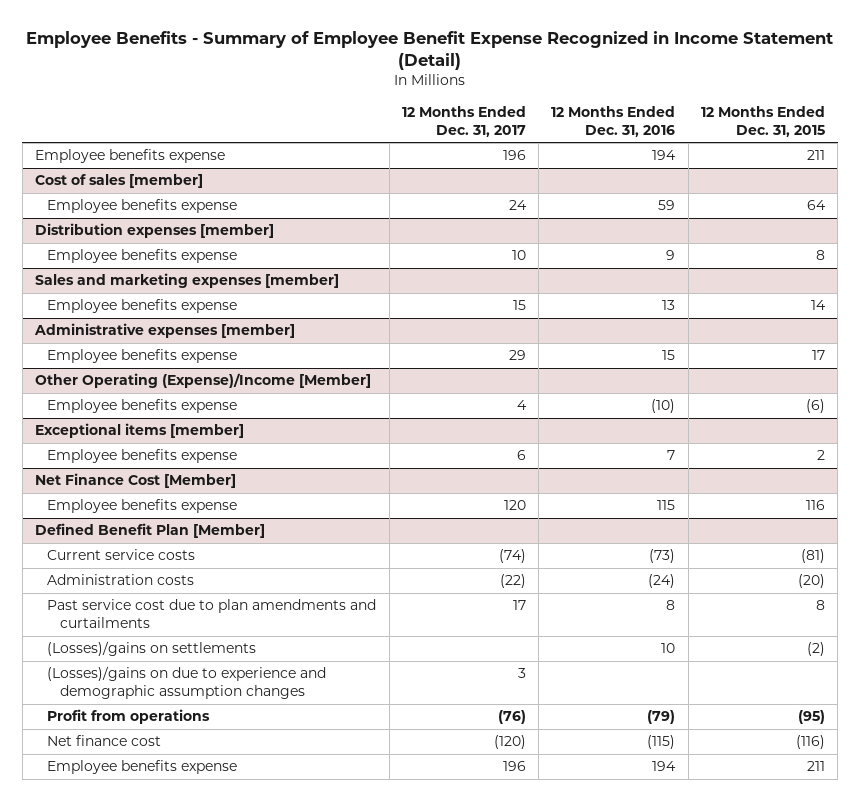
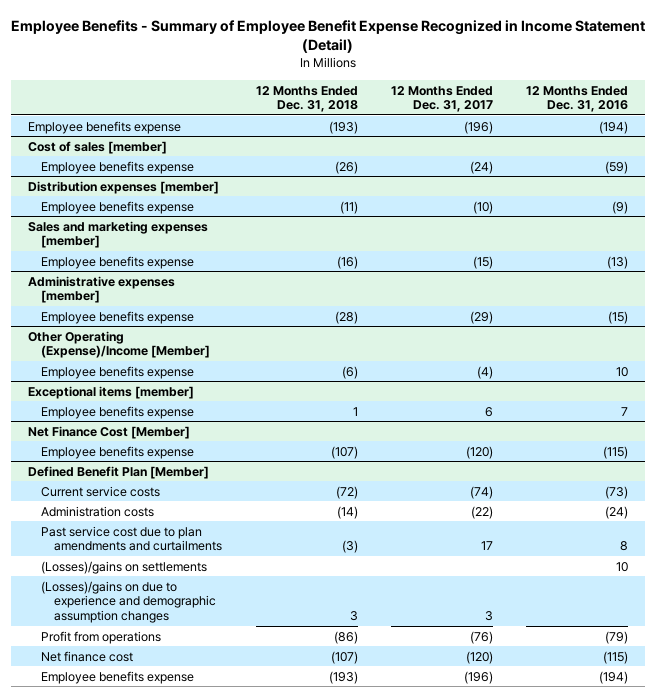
[700,106,825,137] 12 Months Ended Dec. 31, 2015 -> none
none -> [255,85,358,113] 12 Months Ended Dec. 31, 2018
[502,150,526,161] 196 -> [463,120,493,134] (196)
[652,150,677,161] 194 -> [599,120,629,134] (194)
[508,200,527,211] 24 -> [469,160,493,174] (24)
[658,200,676,211] 59 -> [605,160,629,174] (59)
[511,250,526,261] 10 -> [472,200,493,214] (10)
[666,250,676,261] 9 -> [612,200,629,214] (9)
[512,300,526,311] 15 -> [472,255,493,269] (15)
[662,300,676,311] 13 -> [607,255,629,269] (13)
[508,350,526,361] 29 -> [469,310,493,324] (29)
[662,350,676,361] 15 -> [608,310,629,324] (15)
[516,400,527,411] 4 -> [476,365,493,379] (4)
[651,399,676,414] (10) -> [616,366,629,377] 10
[503,500,526,511] 120 -> [465,445,493,459] (120)
[657,500,676,511] 115 -> [603,445,629,459] (115)
[502,761,526,772] 196 -> [463,670,493,684] (196)
[652,761,677,772] 194 -> [599,670,629,684] (194)

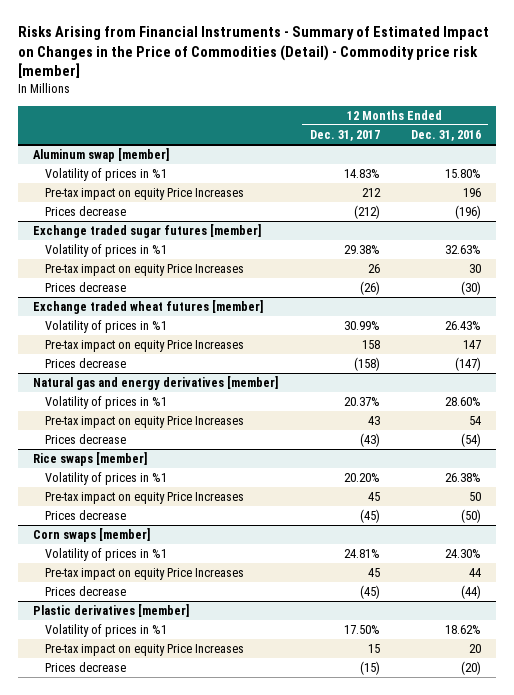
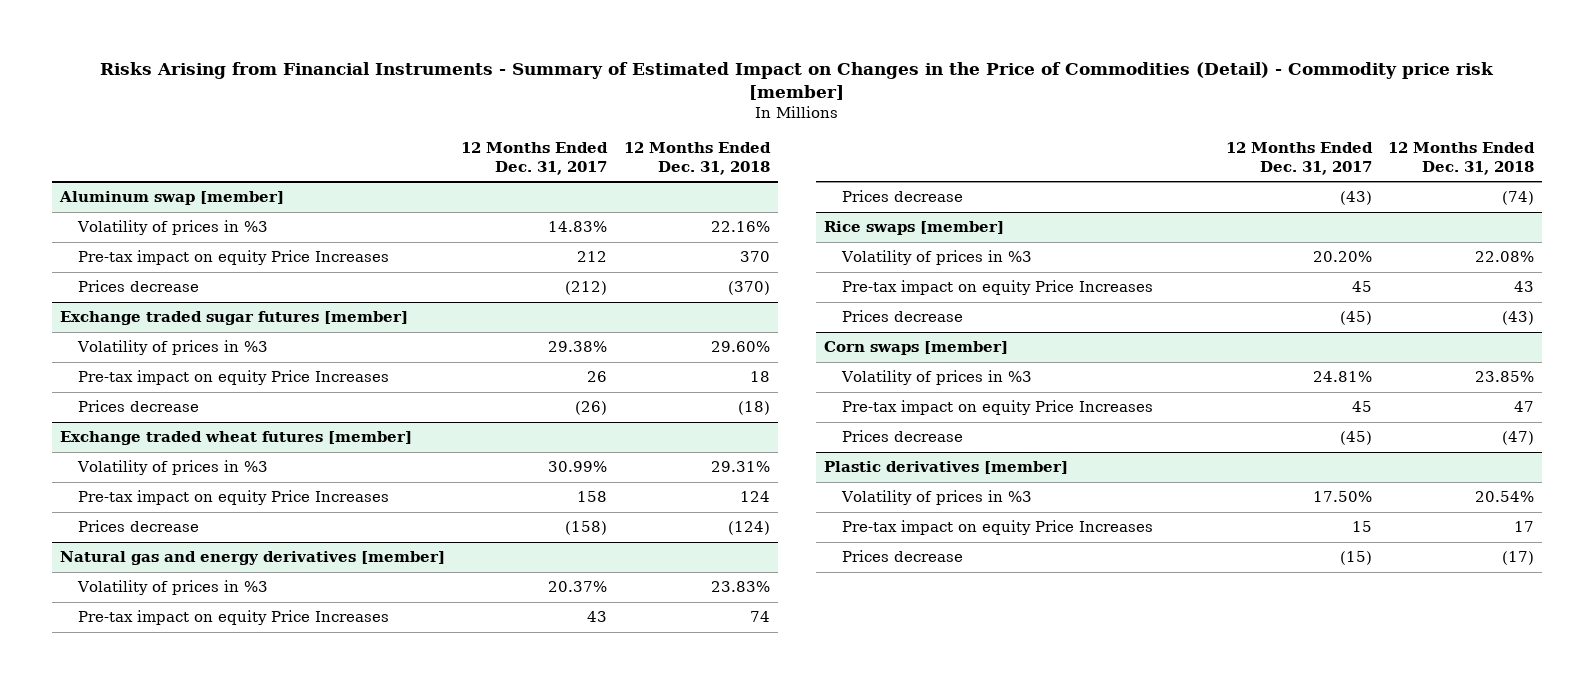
[410,129,481,141] Dec. 31, 2016 -> none
none -> [624,142,772,175] 12 Months Ended Dec. 31, 2018
[44,168,167,182] Volatility of prices in %1 -> [76,220,268,236] Volatility of prices in %3
[44,244,167,258] Volatility of prices in %1 -> [76,340,268,356] Volatility of prices in %3
[44,320,167,334] Volatility of prices in %1 -> [76,460,268,476] Volatility of prices in %3
[44,396,167,410] Volatility of prices in %1 -> [76,580,268,596] Volatility of prices in %3
[44,472,167,486] Volatility of prices in %1 -> [840,250,1032,266] Volatility of prices in %3
[44,548,167,562] Volatility of prices in %1 -> [840,370,1032,386] Volatility of prices in %3
[44,624,167,638] Volatility of prices in %1 -> [840,490,1032,506] Volatility of prices in %3

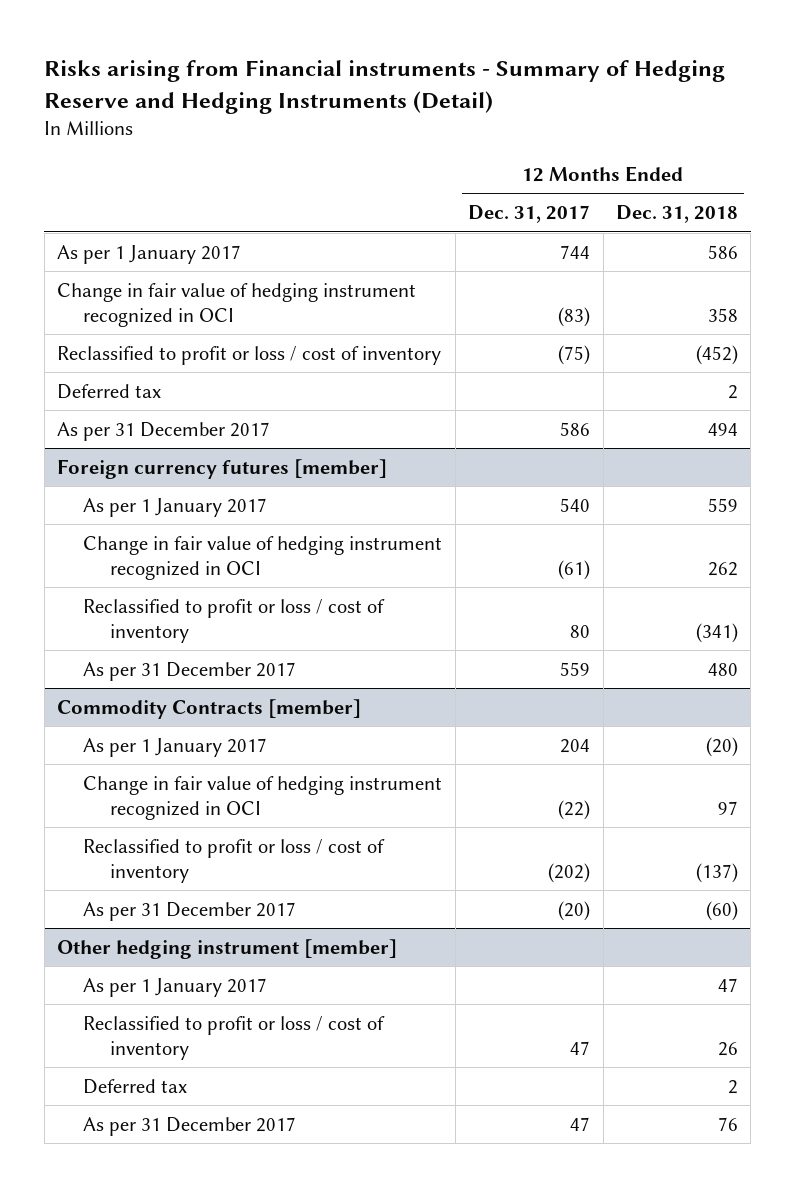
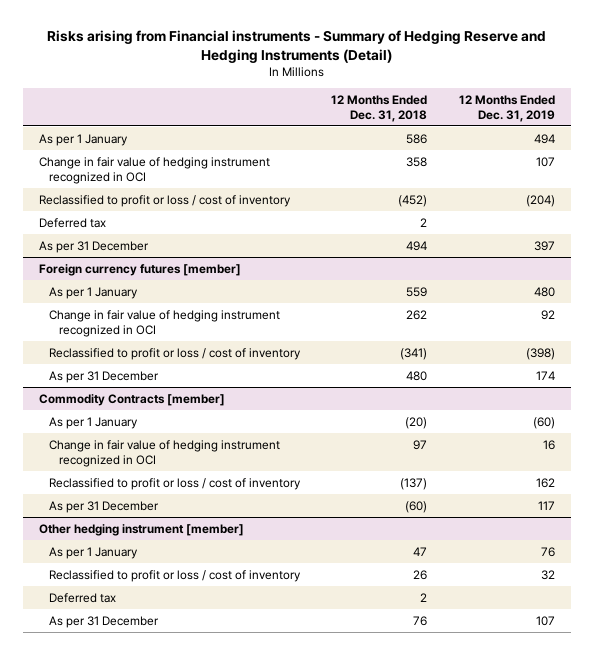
[468,205,591,224] Dec. 31, 2017 -> none
none -> [458,94,555,122] 12 Months Ended Dec. 31, 2019
[56,244,241,264] As per 1 January 2017 -> [38,133,128,146] As per 1 January
[56,421,270,441] As per 31 December 2017 -> [38,240,149,253] As per 31 December
[83,497,268,517] As per 1 January 2017 -> [48,286,138,299] As per 1 January
[83,661,297,681] As per 31 December 2017 -> [48,370,159,383] As per 31 December
[83,737,268,757] As per 1 January 2017 -> [48,416,138,429] As per 1 January
[83,901,297,921] As per 31 December 2017 -> [48,500,159,513] As per 31 December
[83,977,268,997] As per 1 January 2017 -> [48,546,138,559] As per 1 January
[83,1116,297,1136] As per 31 December 2017 -> [48,615,159,628] As per 31 December

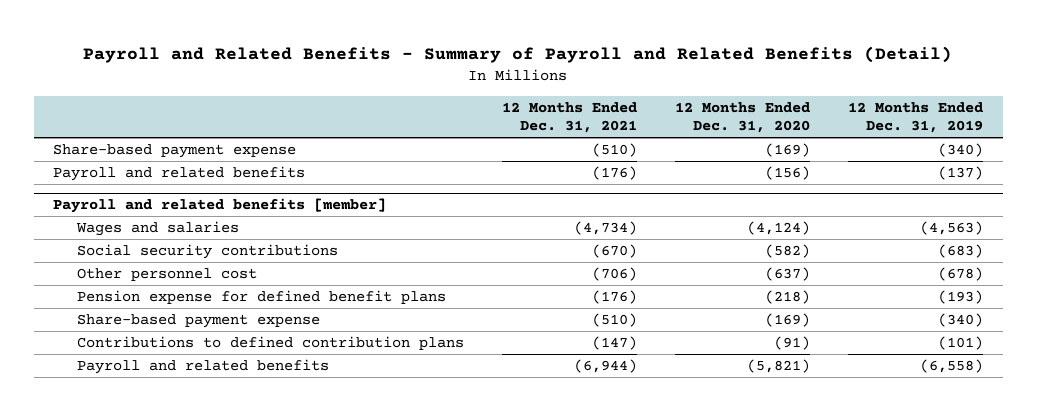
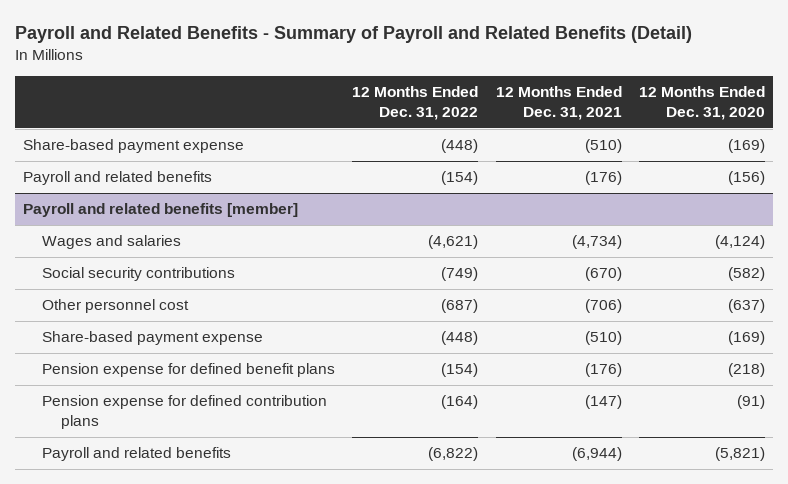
[848,101,984,134] 12 Months Ended Dec. 31, 2019 -> none
none -> [352,86,479,121] 12 Months Ended Dec. 31, 2022
[76,289,446,304] Pension expense for defined benefit plans -> [42,363,336,378] Pension expense for defined benefit plans
[76,335,464,350] Contributions to defined contribution plans -> [42,395,328,430] Pension expense for defined contribution plans

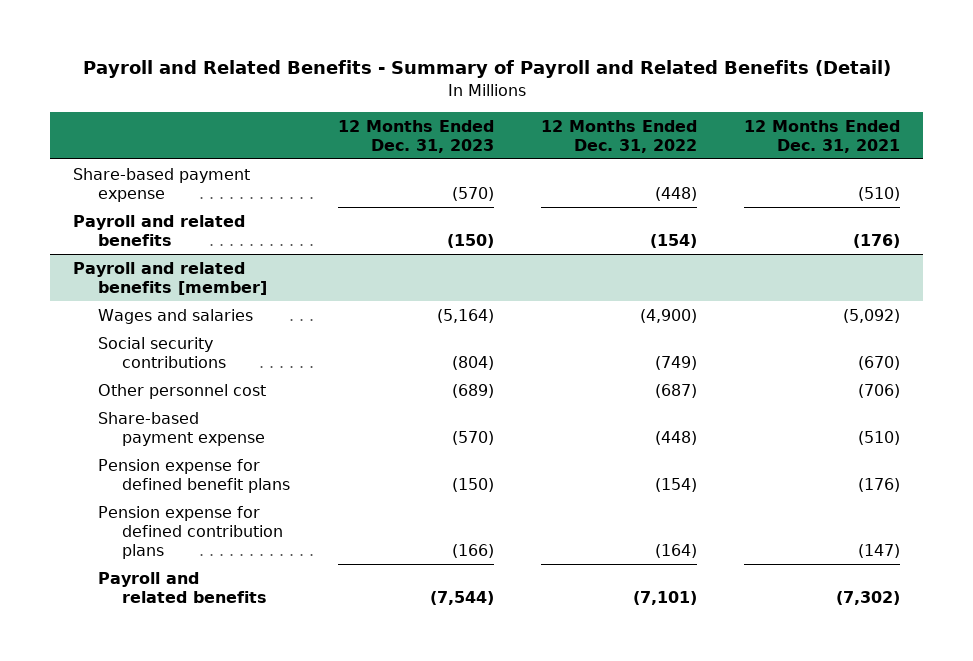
[638,86,765,121] 12 Months Ended Dec. 31, 2020 -> none
none -> [337,119,494,153] 12 Months Ended Dec. 31, 2023
[428,235,479,250] (4,621) -> [639,308,697,323] (4,900)
[571,235,622,250] (4,734) -> [842,308,900,323] (5,092)
[428,447,479,462] (6,822) -> [632,590,697,605] (7,101)
[571,447,622,462] (6,944) -> [835,590,900,605] (7,302)

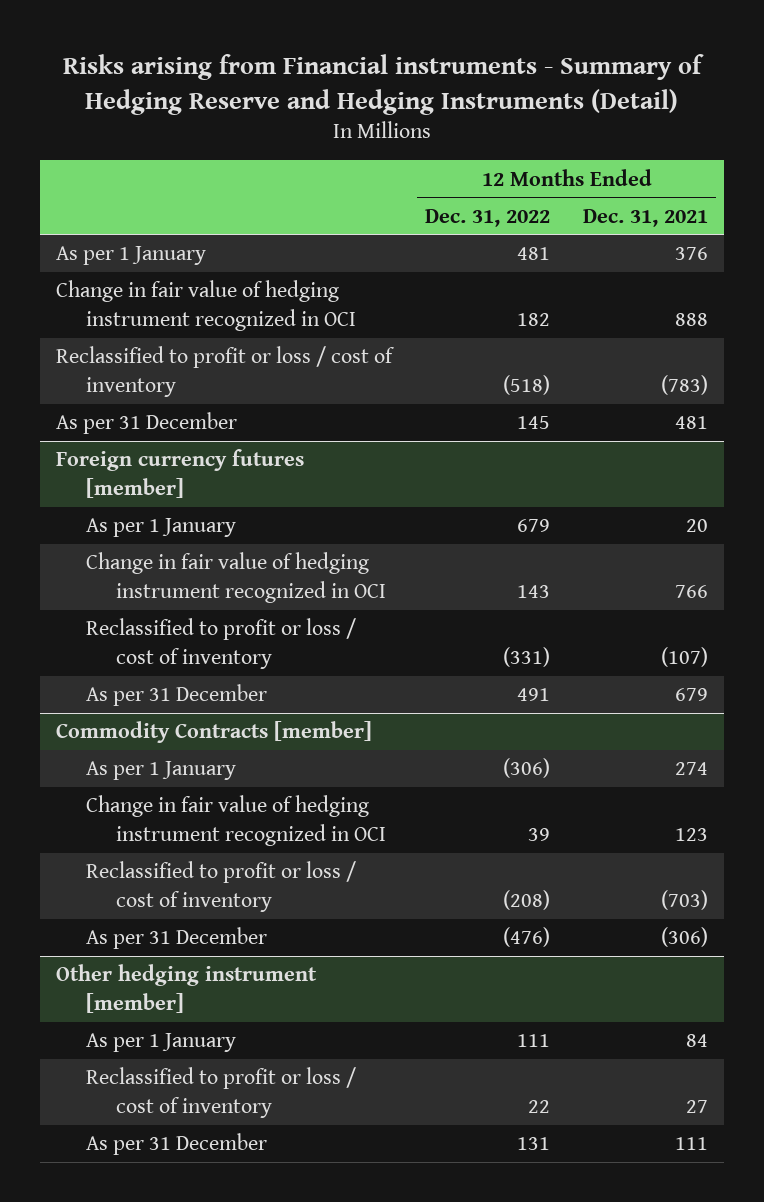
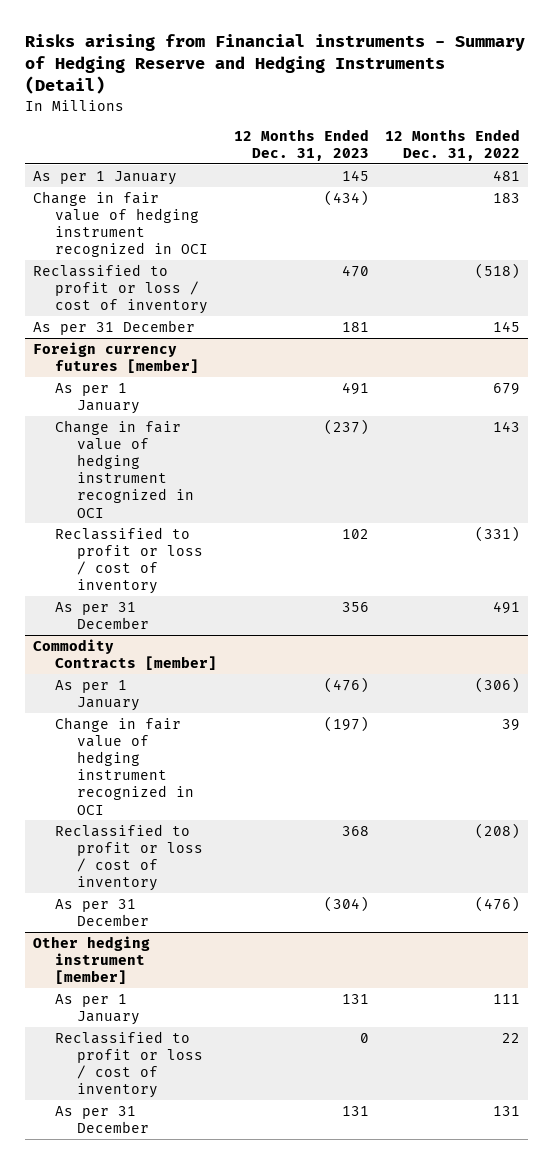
[582,208,708,227] Dec. 31, 2021 -> none
none -> [233,128,369,161] 12 Months Ended Dec. 31, 2023
[517,312,551,326] 182 -> [493,192,521,203] 183

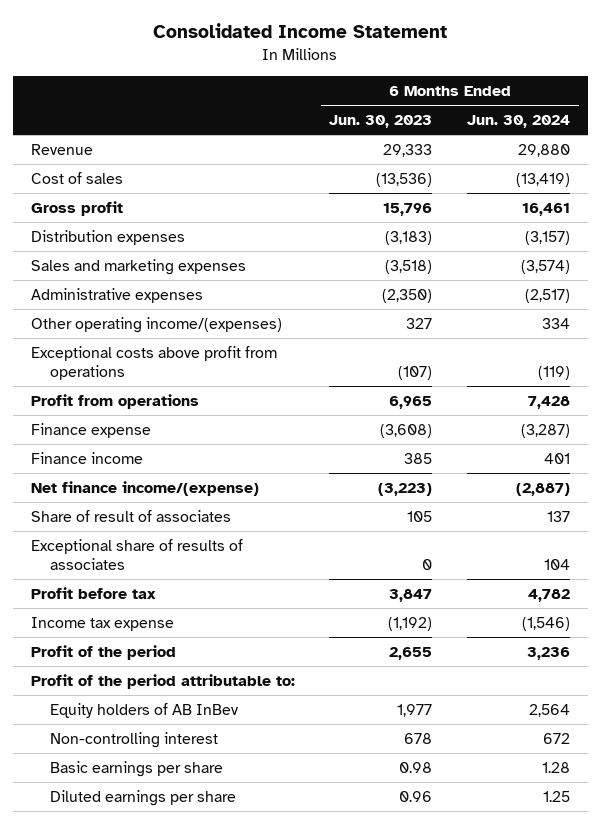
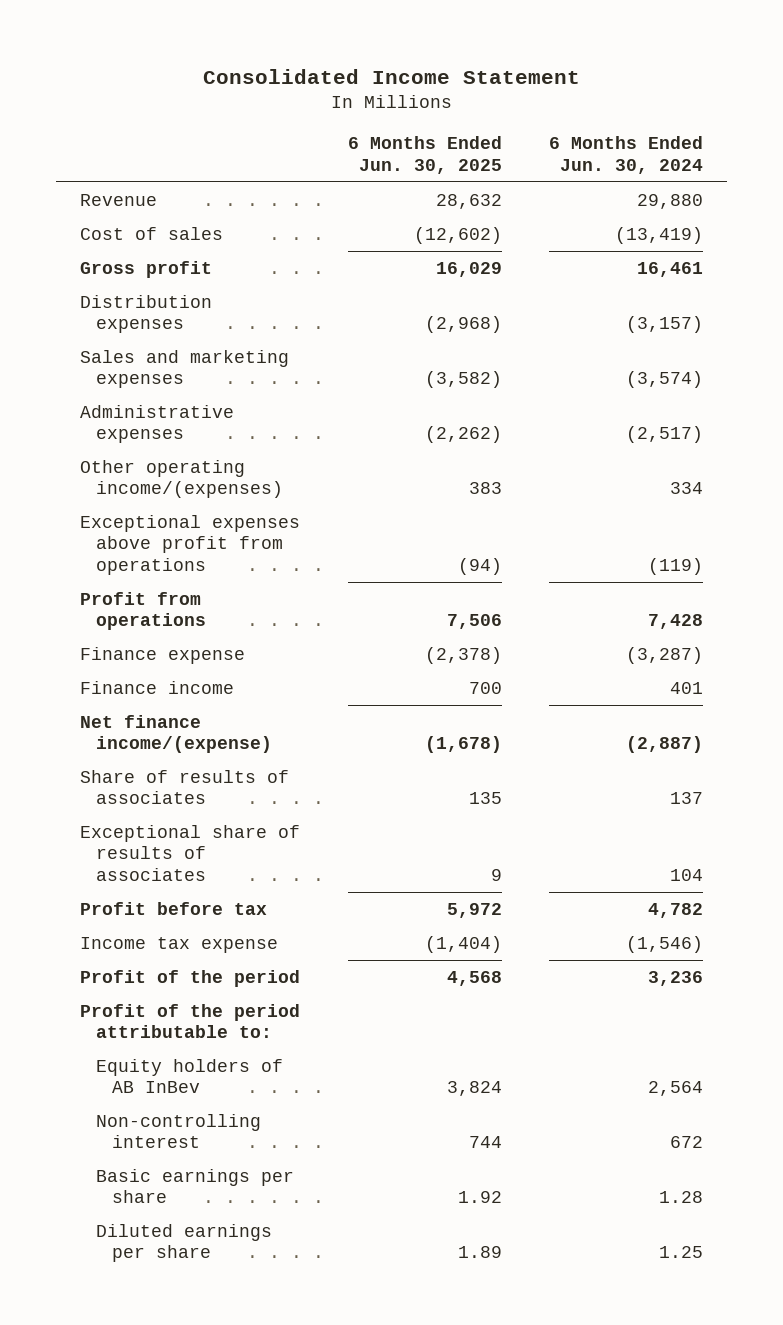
[329,115,433,129] Jun. 30, 2023 -> none
none -> [347,136,502,174] 6 Months Ended Jun. 30, 2025
[30,345,277,381] Exceptional costs above profit from operations -> [79,514,300,575] Exceptional expenses above profit from operations
[30,509,231,522] Share of result of associates -> [79,769,289,805] Share of results of associates

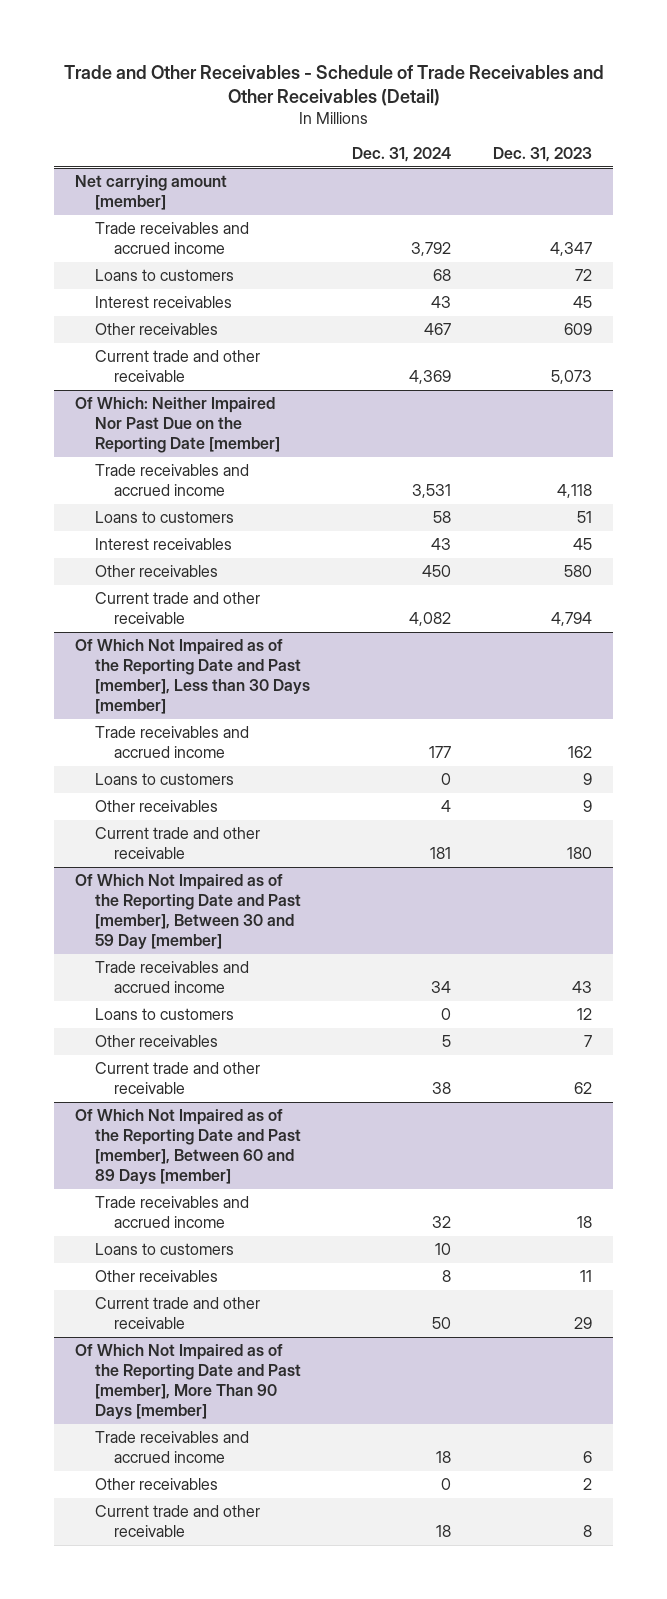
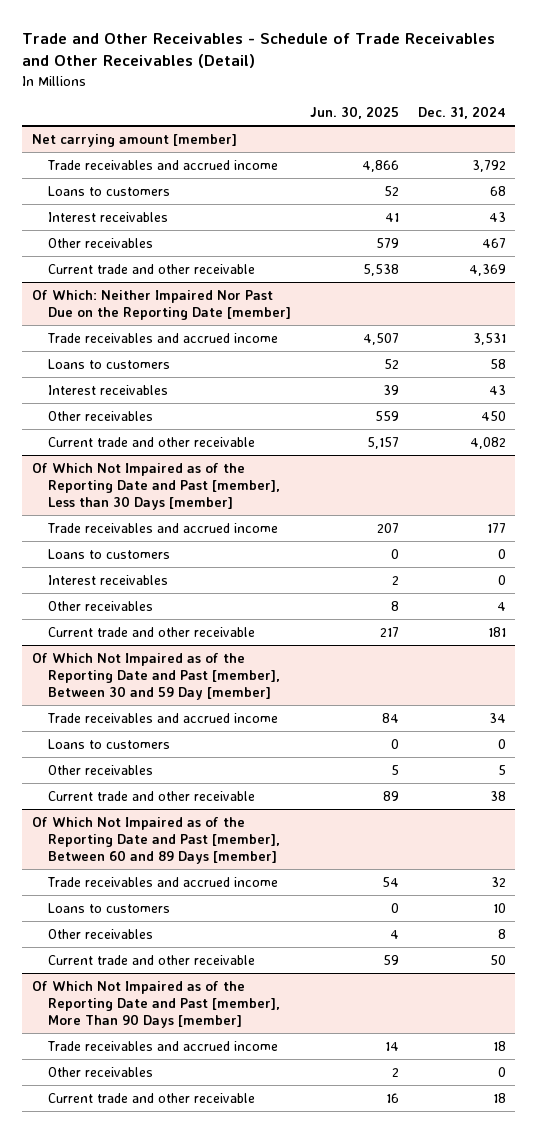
[493,147,593,163] Dec. 31, 2023 -> none
none -> [309,106,399,120] Jun. 30, 2025
none -> [48,574,169,585] Interest receivables

